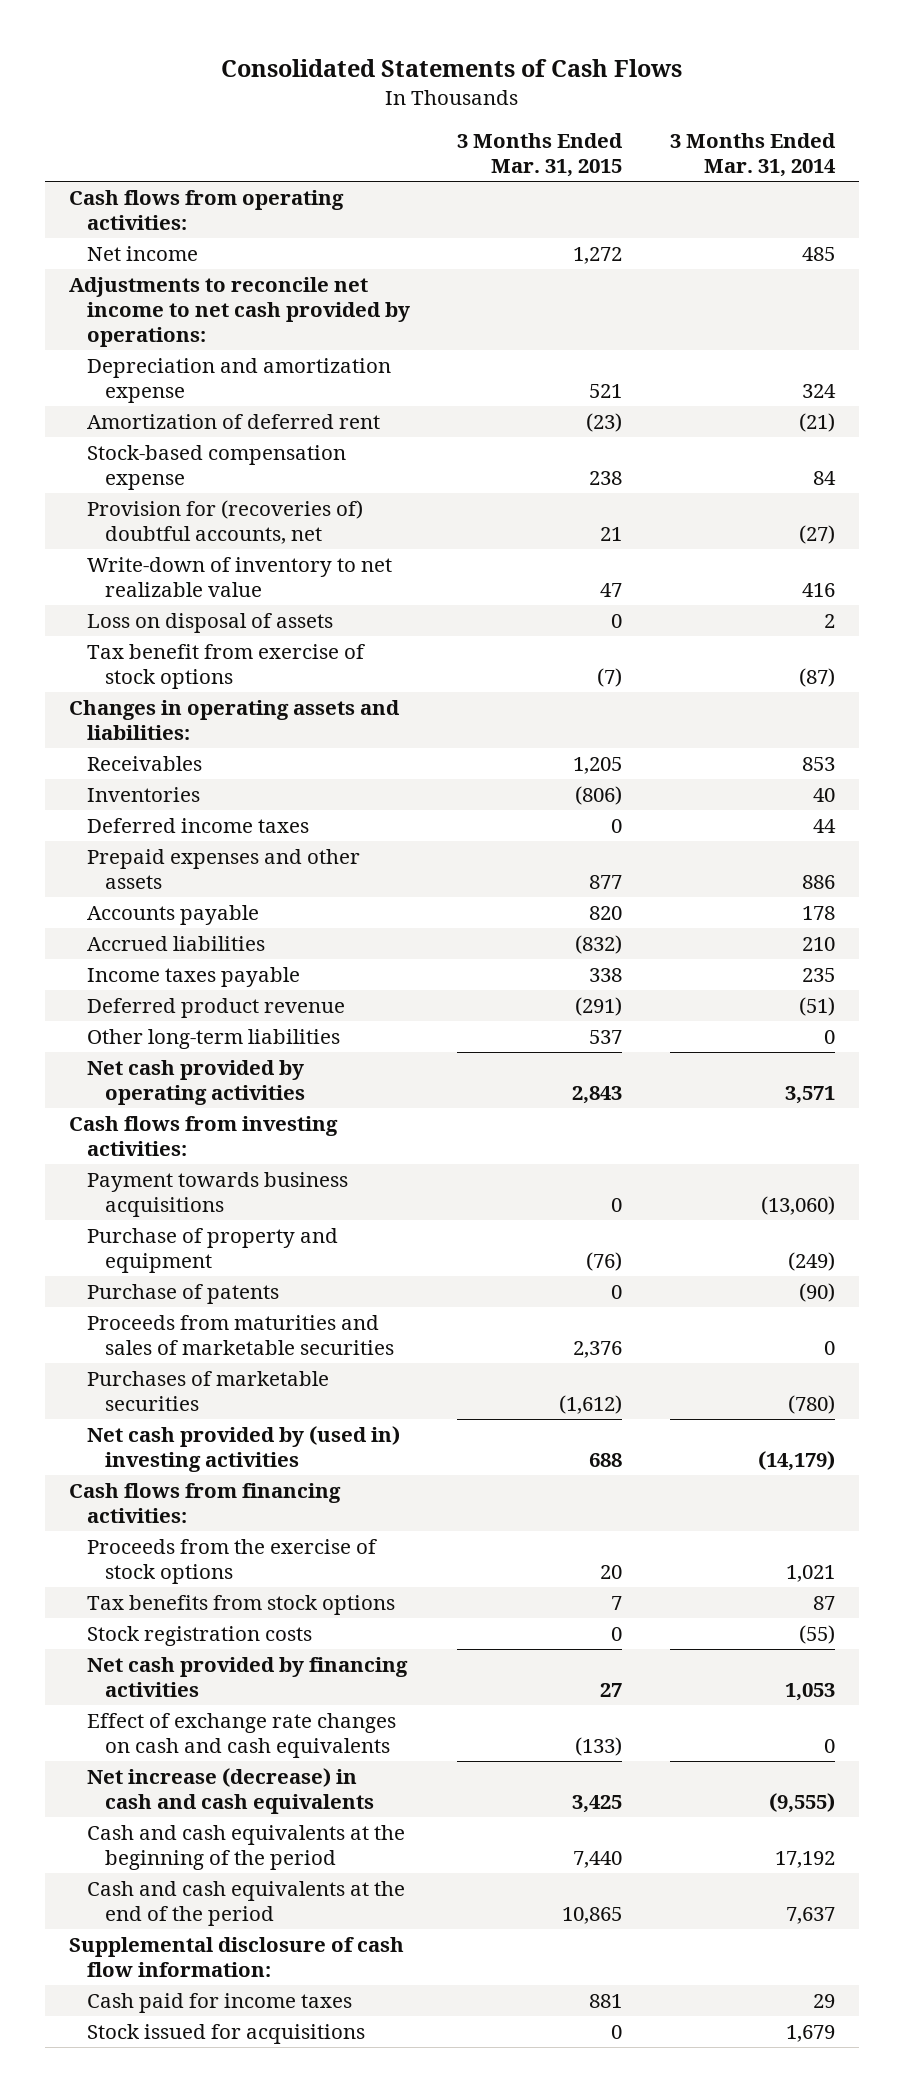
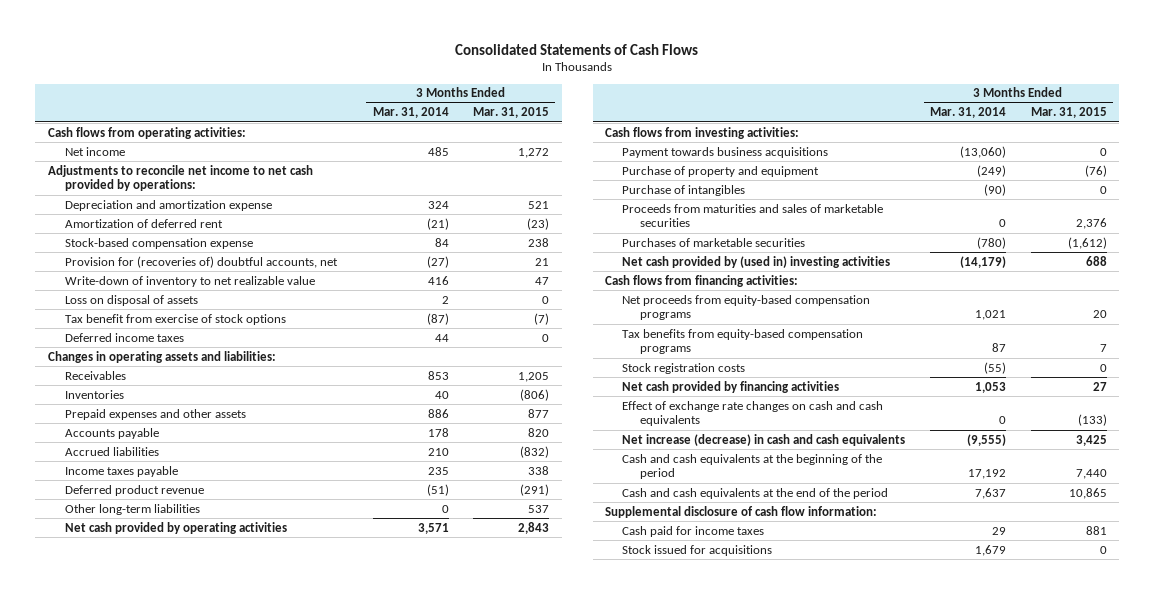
[86,817,309,833] Deferred income taxes -> [64,332,184,342] Deferred income taxes
[86,1283,279,1304] Purchase of patents -> [622,184,746,196] Purchase of intangibles
[86,1538,377,1584] Proceeds from the exercise of stock options -> [622,294,871,321] Net proceeds from equity-based compensation programs
[86,1594,395,1615] Tax benefits from stock options -> [622,328,864,355] Tax benefits from equity-based compensation programs

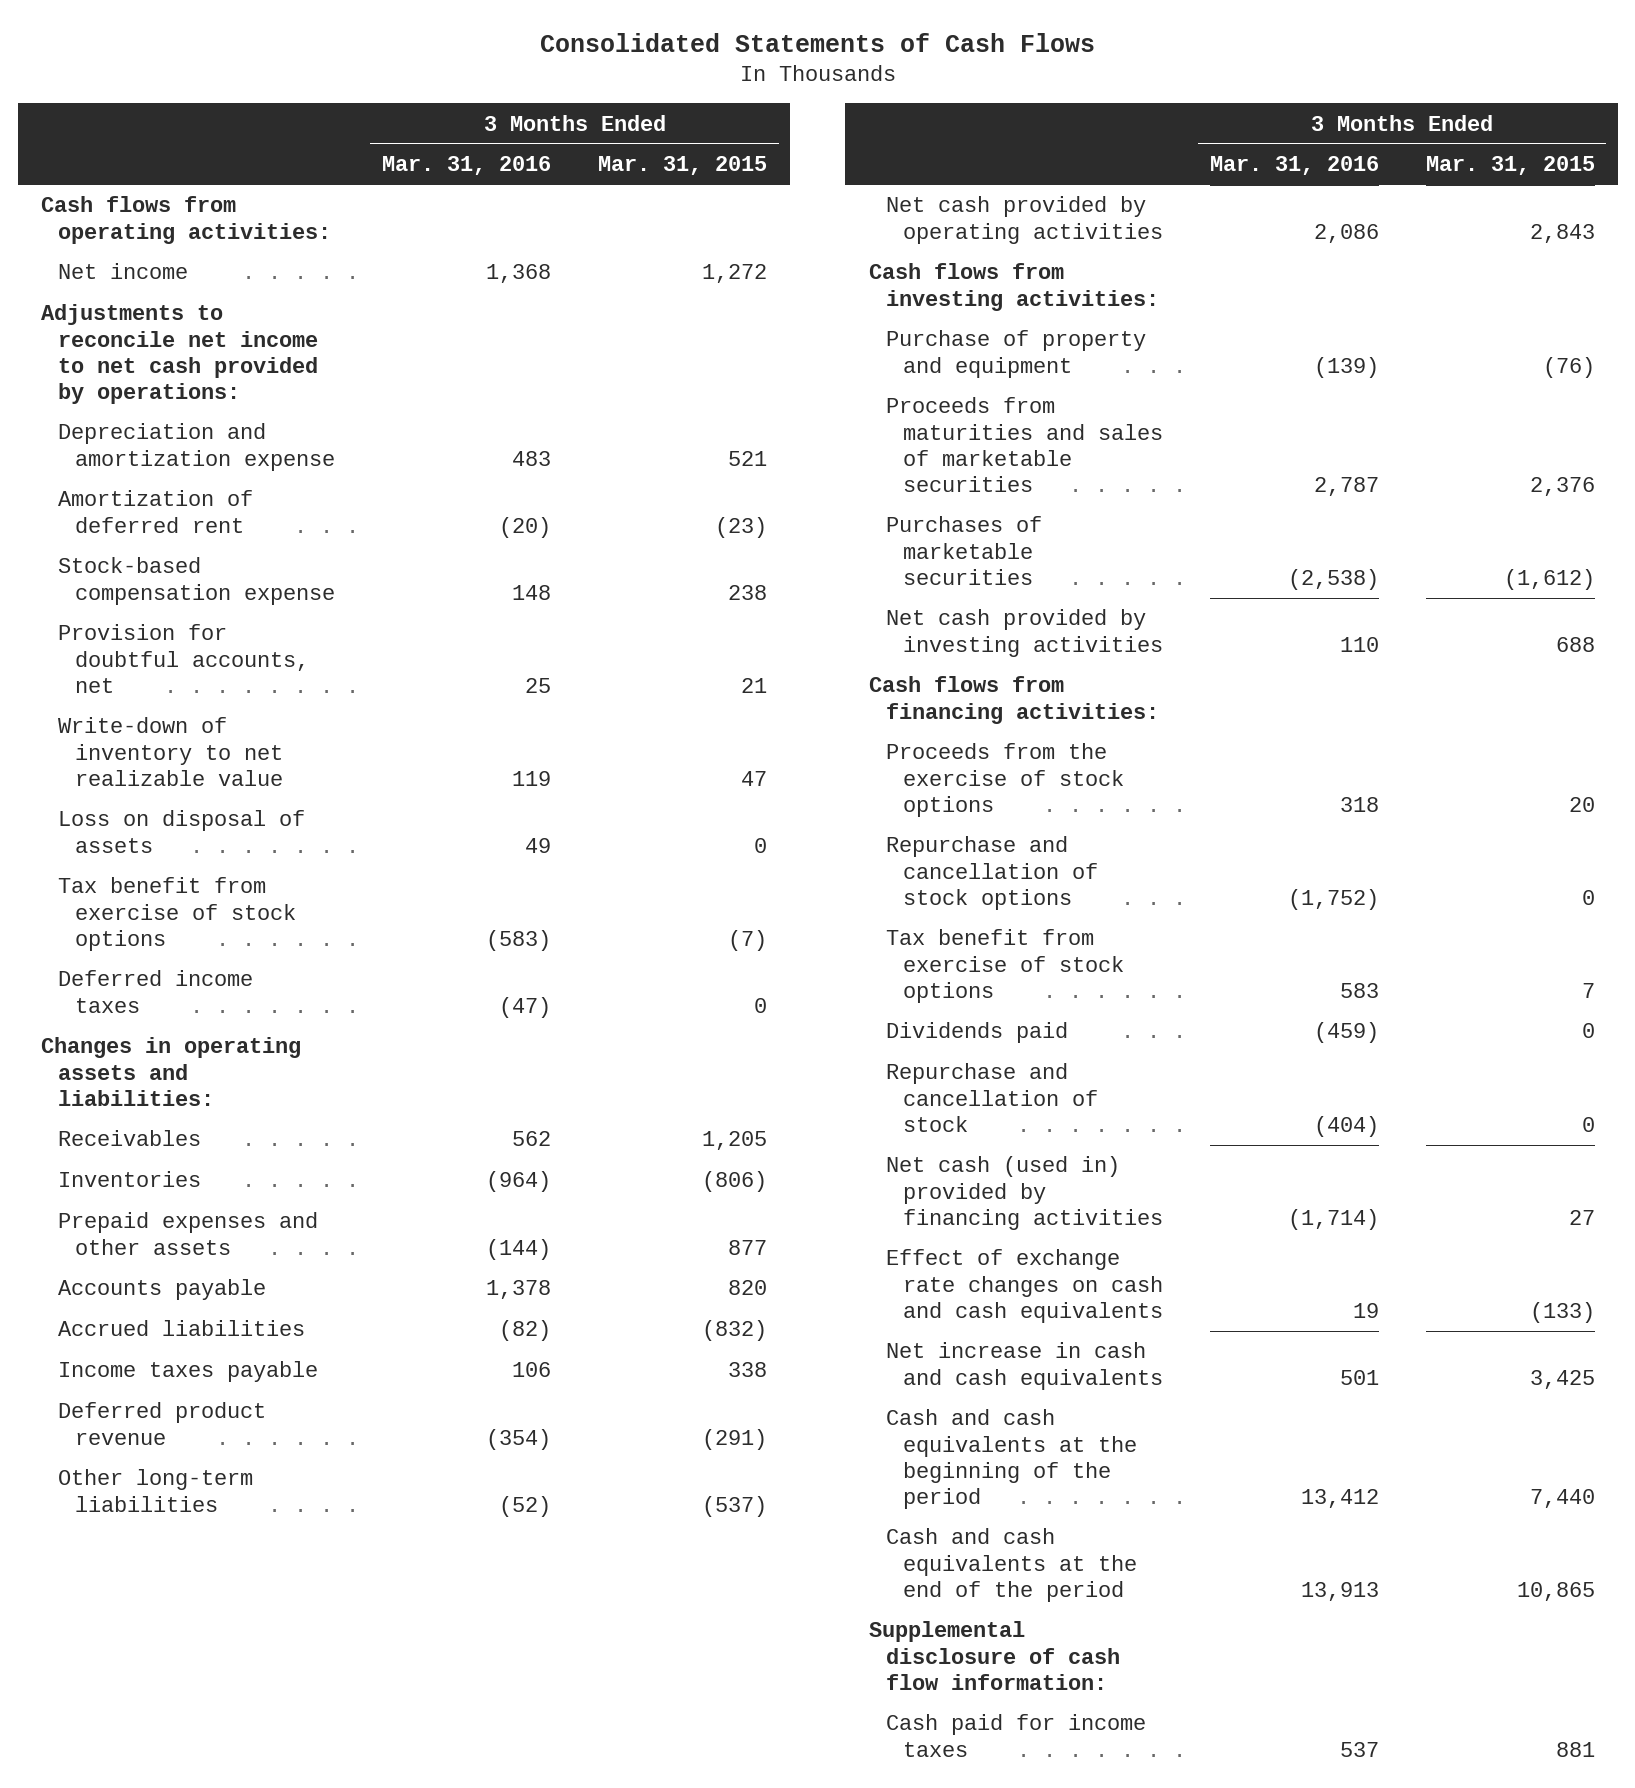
[372,107,449,119] Mar. 31, 2014 -> none
none -> [382,156,552,176] Mar. 31, 2016
[64,255,338,268] Provision for (recoveries of) doubtful accounts, net -> [58,624,310,693] Provision for doubtful accounts, net
[528,504,550,513] 537 -> [701,1495,767,1517] (537)
[622,146,829,158] Payment towards business acquisitions -> none
[622,184,746,196] Purchase of intangibles -> none
[622,255,891,268] Net cash provided by (used in) investing activities -> [885,609,1163,657] Net cash provided by investing activities
[622,362,746,374] Stock registration costs -> none
[622,294,871,321] Net proceeds from equity-based compensation programs -> [885,743,1124,817] Proceeds from the exercise of stock options
none -> [885,836,1098,910] Repurchase and cancellation of stock options
[622,328,864,355] Tax benefits from equity-based compensation programs -> [885,929,1124,1003] Tax benefit from exercise of stock options
none -> [885,1022,1068,1044] Dividends paid
none -> [885,1063,1098,1132] Repurchase and cancellation of stock
[622,380,840,393] Net cash provided by financing activities -> [885,1156,1163,1230] Net cash (used in) provided by financing activities
[622,433,906,446] Net increase (decrease) in cash and cash equivalents -> [885,1342,1163,1390] Net increase in cash and cash equivalents
[622,544,773,556] Stock issued for acquisitions -> none

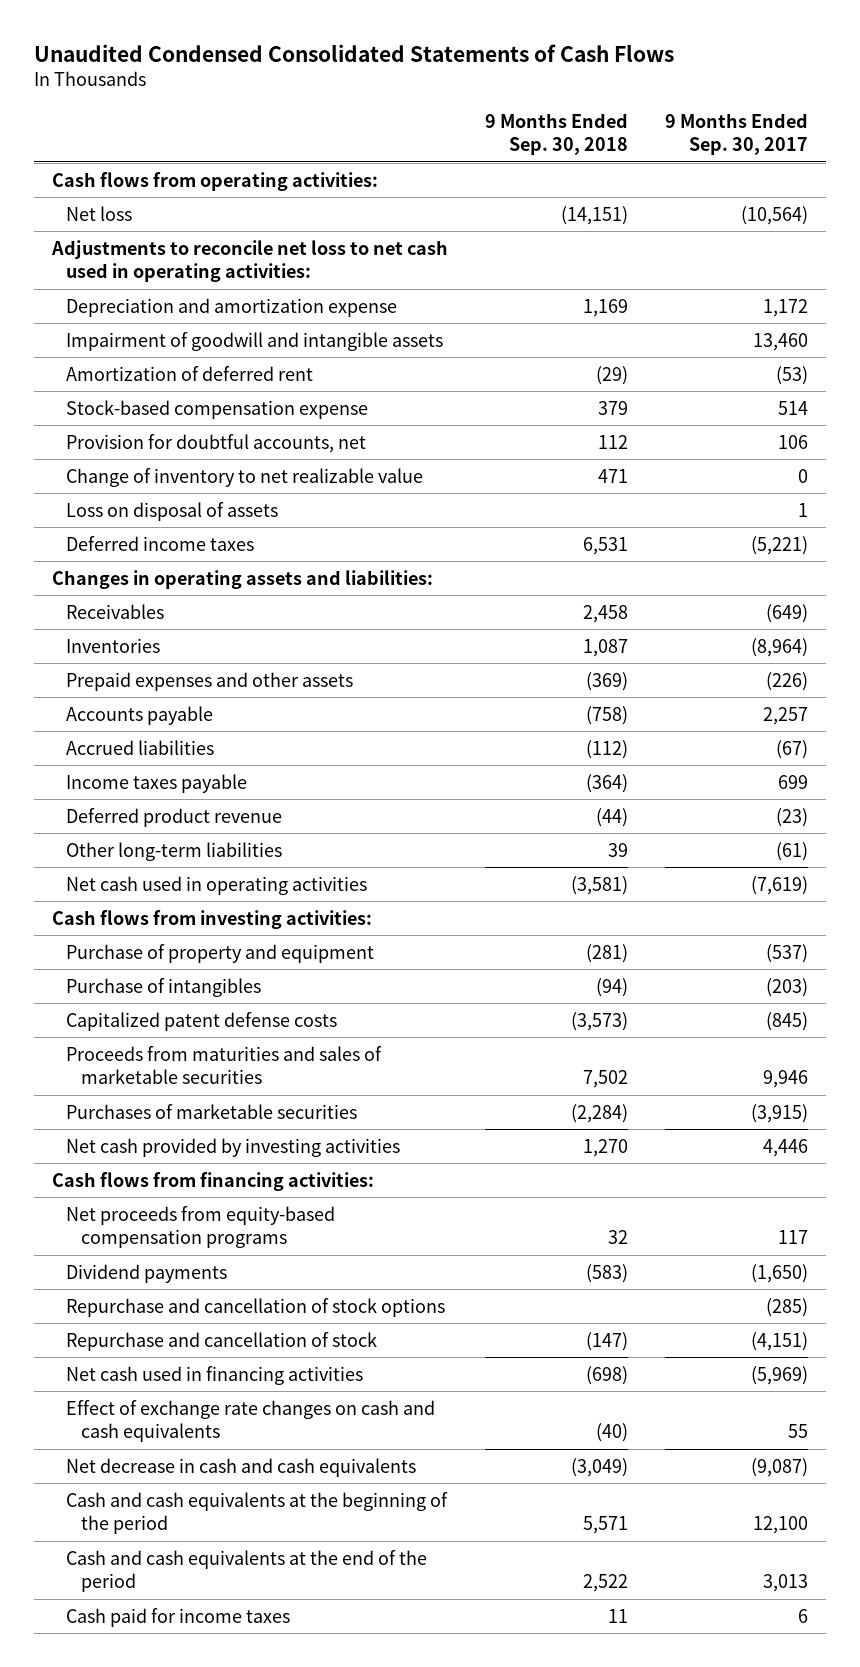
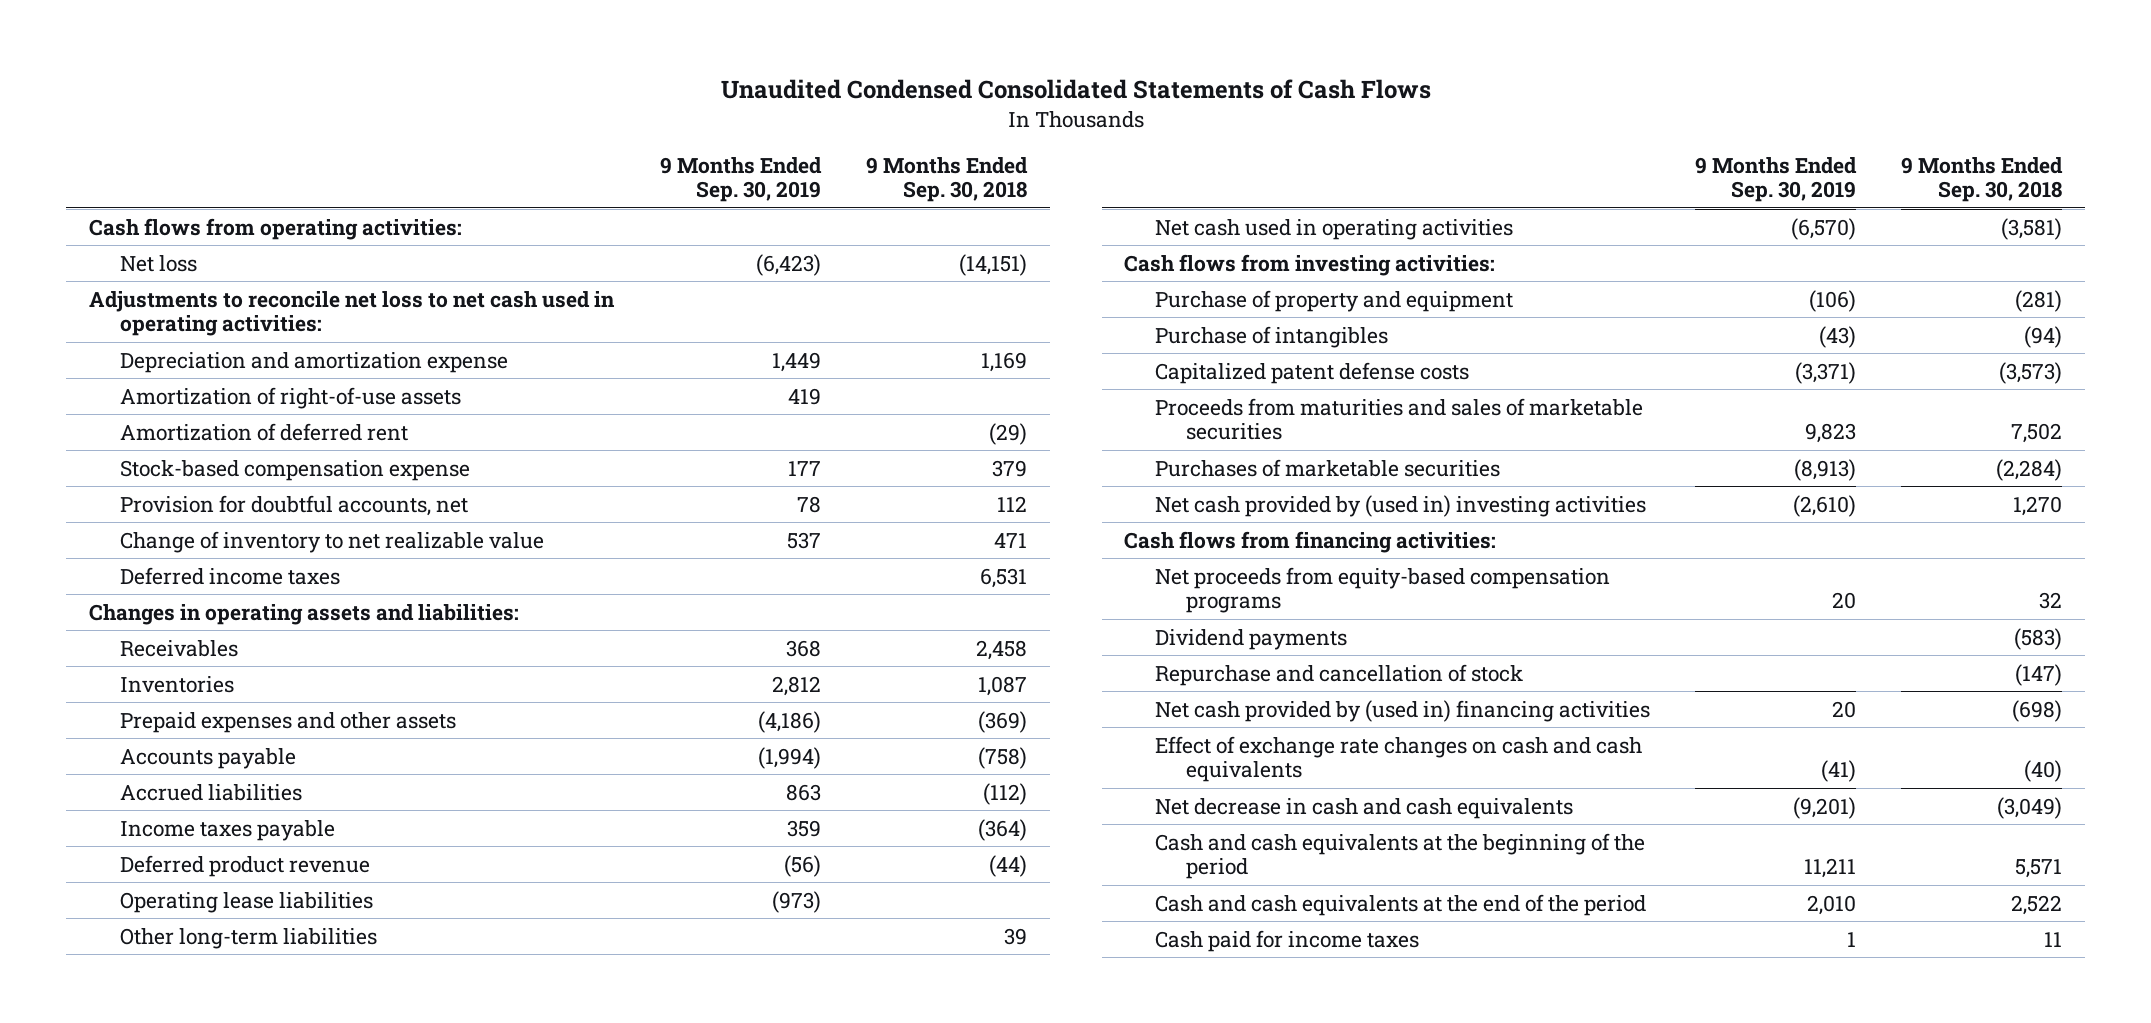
[664,113,808,156] 9 Months Ended Sep. 30, 2017 -> none
none -> [659,156,822,203] 9 Months Ended Sep. 30, 2019
[66,331,444,351] Impairment of goodwill and intangible assets -> none
none -> [119,386,461,409] Amortization of right-of-use assets
[66,501,279,521] Loss on disposal of assets -> none
none -> [119,891,373,913] Operating lease liabilities
[66,1137,401,1157] Net cash provided by investing activities -> [1154,494,1646,517] Net cash provided by (used in) investing activities
[66,1297,446,1317] Repurchase and cancellation of stock options -> none
[66,1365,364,1385] Net cash used in financing activities -> [1154,699,1650,722] Net cash provided by (used in) financing activities

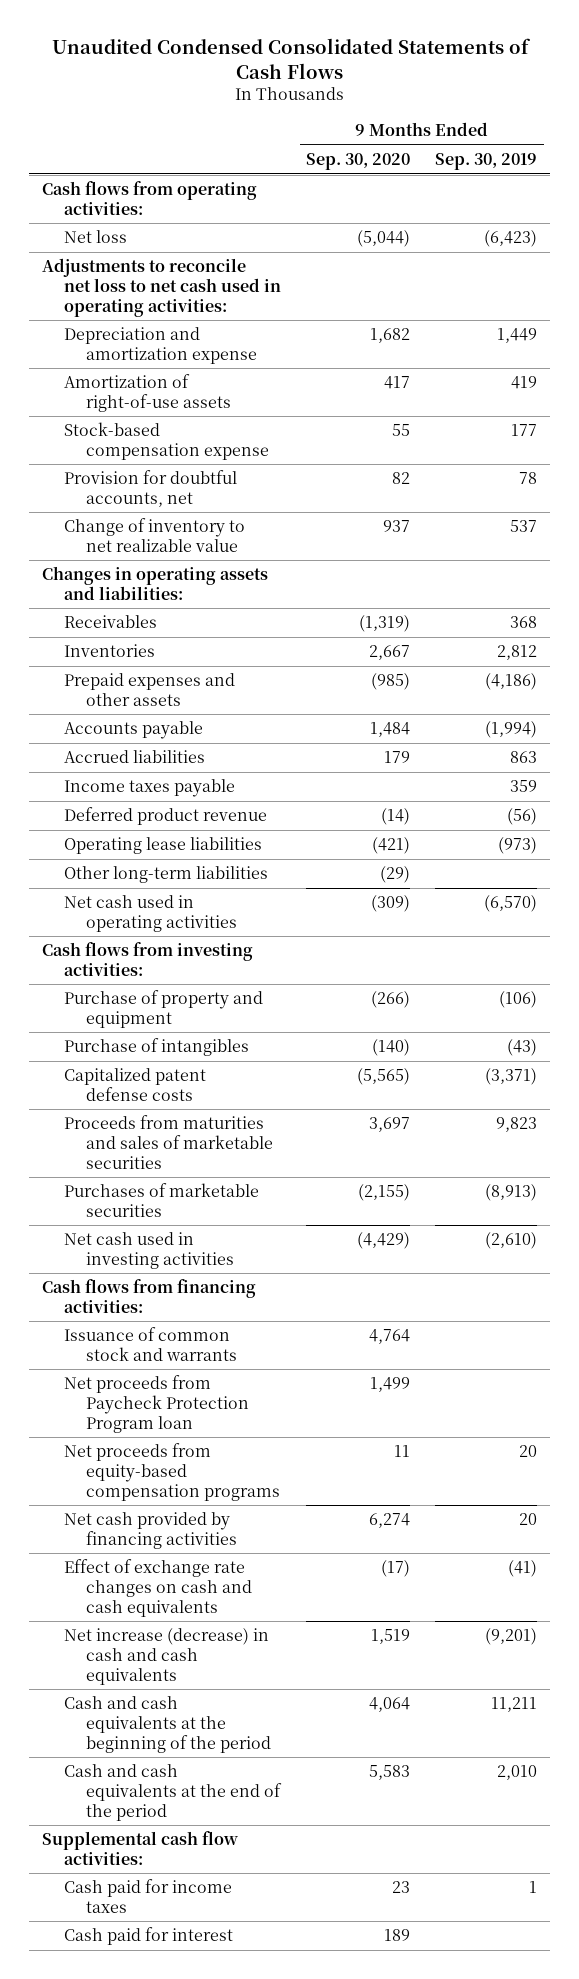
[866,156,1029,203] 9 Months Ended Sep. 30, 2018 -> none
none -> [306,153,411,171] Sep. 30, 2020
[119,422,408,441] Amortization of deferred rent -> none
[119,566,340,585] Deferred income taxes -> none
[1154,494,1646,517] Net cash provided by (used in) investing activities -> [63,1232,234,1269] Net cash used in investing activities
none -> [63,1327,237,1361] Issuance of common stock and warrants
none -> [63,1375,249,1433] Net proceeds from Paycheck Protection Program loan
[1154,628,1347,650] Dividend payments -> none
[1154,663,1523,686] Repurchase and cancellation of stock -> none
[1154,699,1650,722] Net cash provided by (used in) financing activities -> [63,1512,237,1549] Net cash provided by financing activities
[1154,797,1573,819] Net decrease in cash and cash equivalents -> [63,1628,269,1685] Net increase (decrease) in cash and cash equivalents
none -> [41,1831,238,1865] Supplemental cash flow activities:
none -> [63,1927,233,1946] Cash paid for interest

